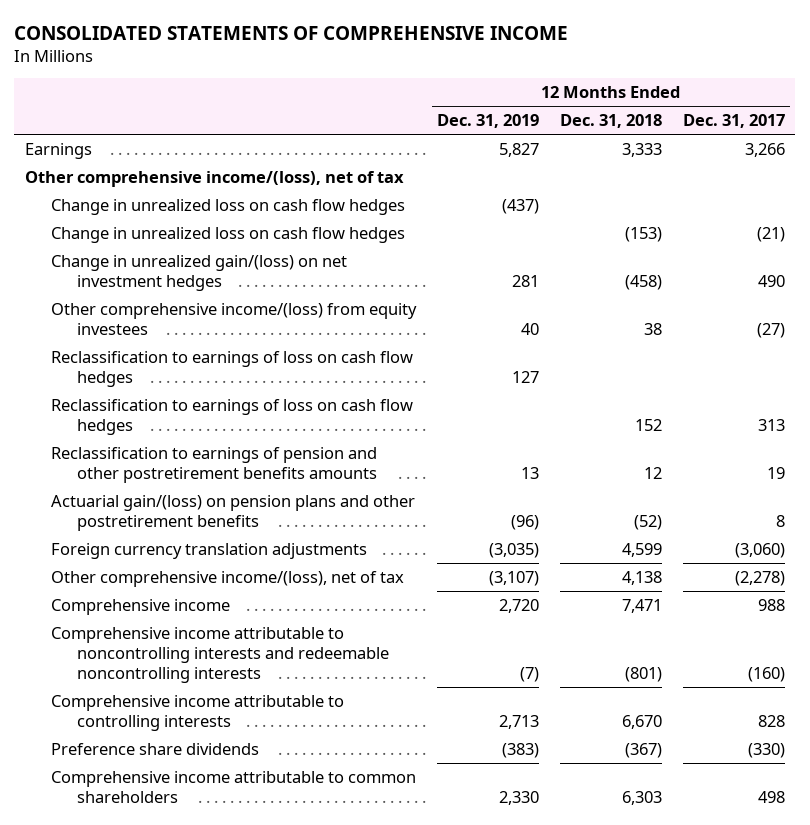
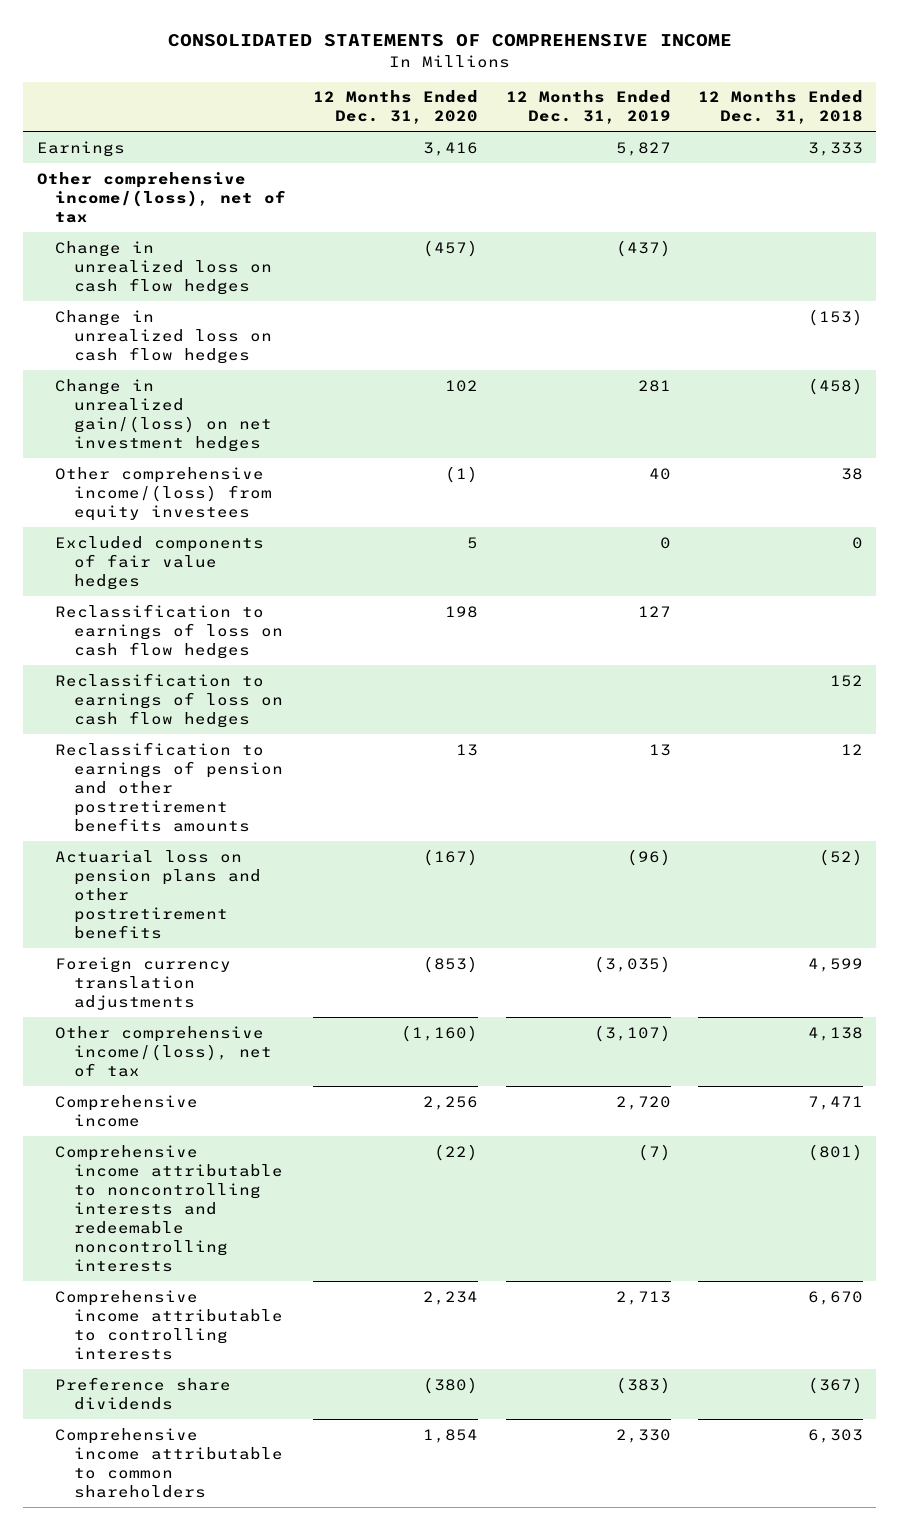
[682,114,785,129] Dec. 31, 2017 -> none
none -> [313,90,479,125] 12 Months Ended Dec. 31, 2020
none -> [55,535,265,590] Excluded components of fair value hedges
[51,494,416,531] Actuarial gain/(loss) on pension plans and other postretirement benefits -> [55,849,261,939] Actuarial loss on pension plans and other postretirement benefits

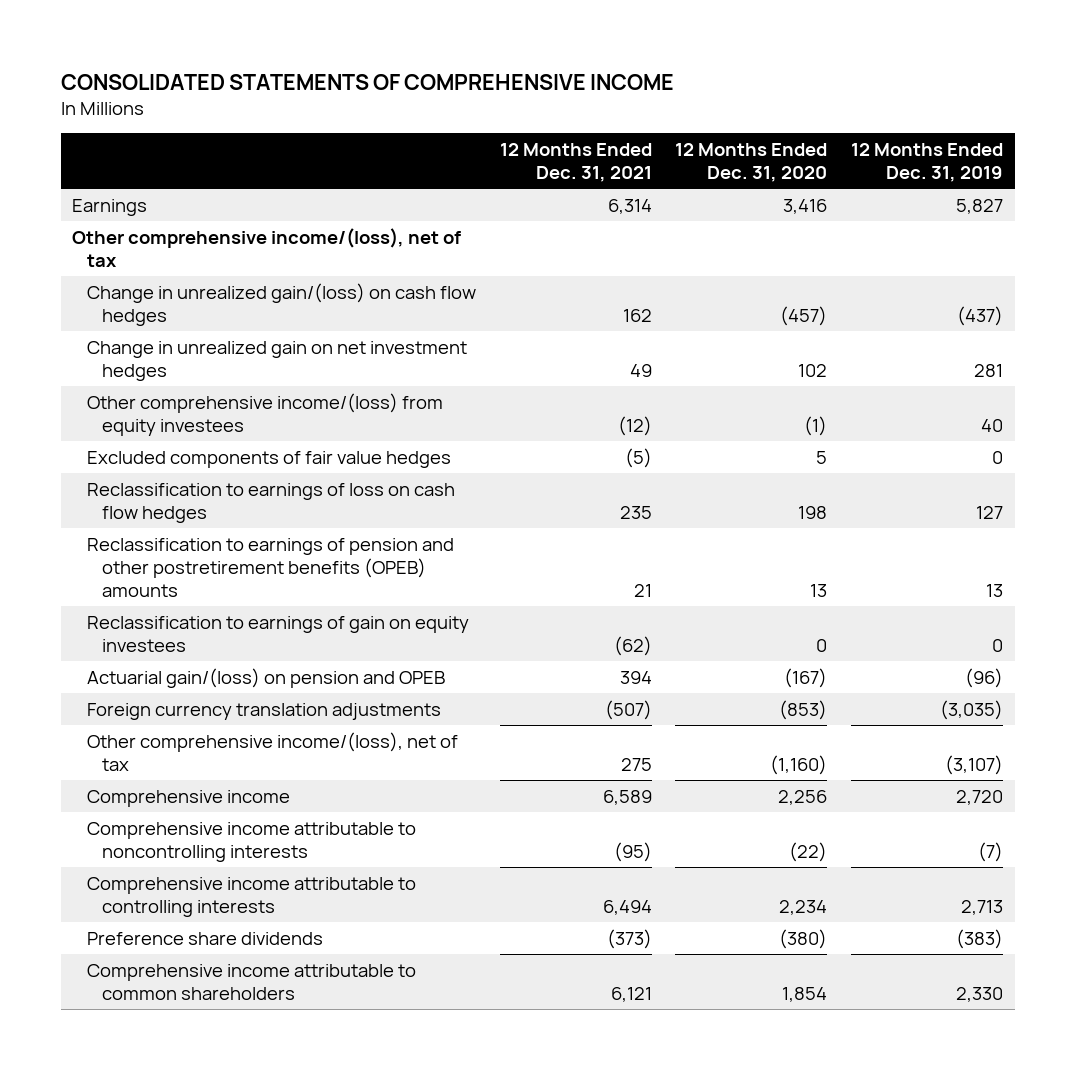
[697,90,863,125] 12 Months Ended Dec. 31, 2018 -> none
none -> [499,142,652,183] 12 Months Ended Dec. 31, 2021
[55,309,272,364] Change in unrealized loss on cash flow hedges -> none
[55,240,272,295] Change in unrealized loss on cash flow hedges -> [87,282,477,326] Change in unrealized gain/(loss) on cash flow hedges
[55,378,272,452] Change in unrealized gain/(loss) on net investment hedges -> [87,340,468,381] Change in unrealized gain on net investment hedges
[55,672,283,728] Reclassification to earnings of loss on cash flow hedges -> none
[55,741,283,832] Reclassification to earnings of pension and other postretirement benefits amounts -> [87,537,455,597] Reclassification to earnings of pension and other postretirement benefits (OPEB) amounts
none -> [87,615,470,652] Reclassification to earnings of gain on equity investees
[55,849,261,939] Actuarial loss on pension plans and other postretirement benefits -> [87,667,446,688] Actuarial gain/(loss) on pension and OPEB
[55,1144,283,1272] Comprehensive income attributable to noncontrolling interests and redeemable noncontrolling interests -> [87,821,417,862] Comprehensive income attributable to noncontrolling interests

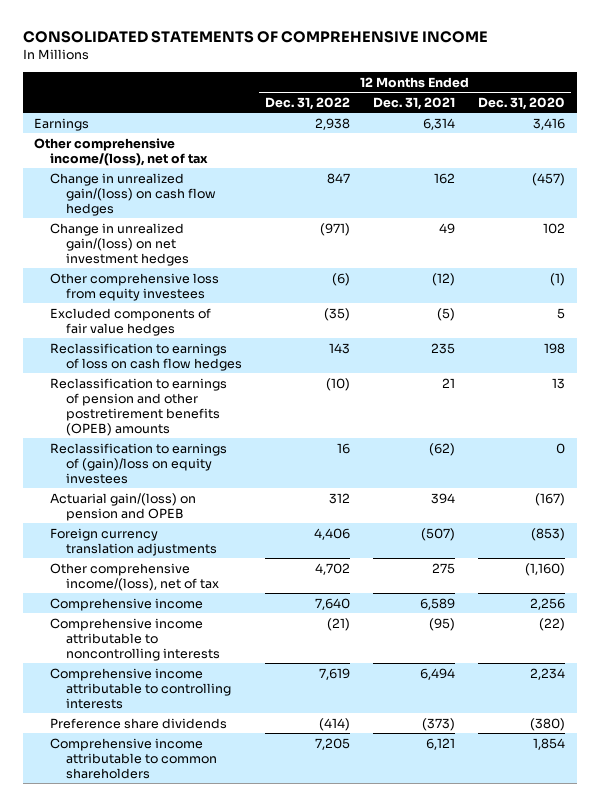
[851,142,1004,183] 12 Months Ended Dec. 31, 2019 -> none
none -> [265,96,351,110] Dec. 31, 2022
[87,340,468,381] Change in unrealized gain on net investment hedges -> [50,222,190,266] Change in unrealized gain/(loss) on net investment hedges
[87,392,444,436] Other comprehensive income/(loss) from equity investees -> [50,272,220,301] Other comprehensive loss from equity investees
[87,615,470,652] Reclassification to earnings of gain on equity investees -> [50,442,228,484] Reclassification to earnings of (gain)/loss on equity investees

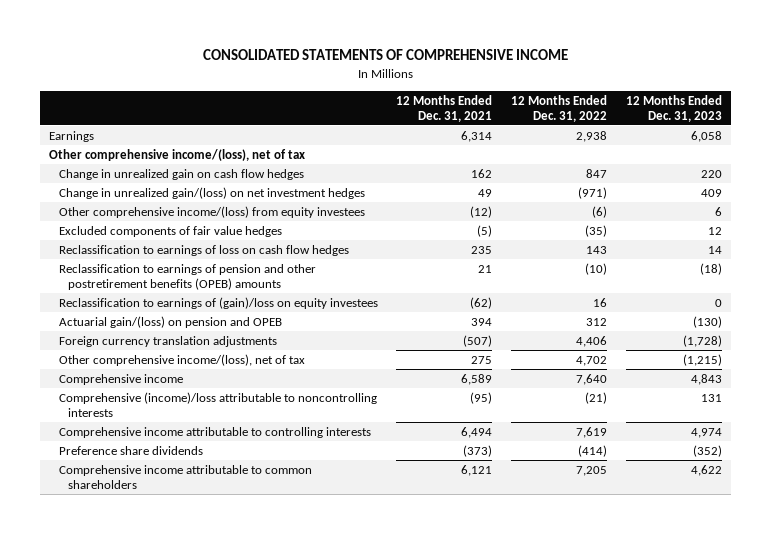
[478,96,566,110] Dec. 31, 2020 -> none
none -> [625,94,722,122] 12 Months Ended Dec. 31, 2023
[50,172,217,216] Change in unrealized gain/(loss) on cash flow hedges -> [58,168,304,180] Change in unrealized gain on cash flow hedges
[50,272,220,301] Other comprehensive loss from equity investees -> [58,205,365,218] Other comprehensive income/(loss) from equity investees
[50,617,221,661] Comprehensive income attributable to noncontrolling interests -> [58,391,377,417] Comprehensive (income)/loss attributable to noncontrolling interests

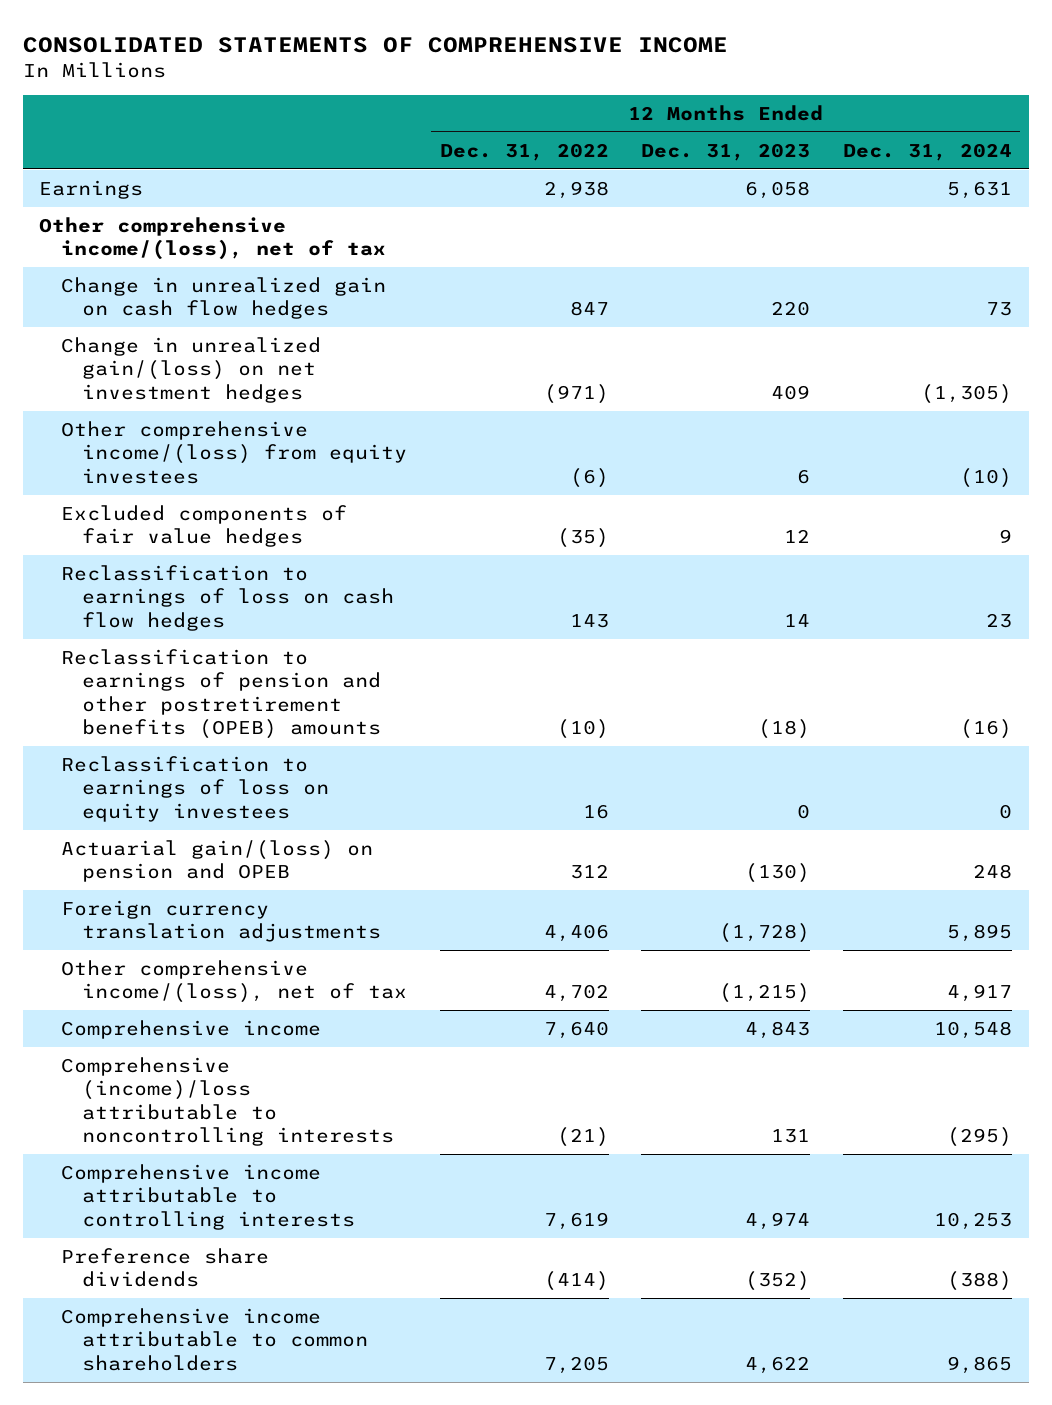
[396,94,493,122] 12 Months Ended Dec. 31, 2021 -> none
none -> [843,142,1013,161] Dec. 31, 2024
[58,296,378,309] Reclassification to earnings of (gain)/loss on equity investees -> [60,755,329,822] Reclassification to earnings of loss on equity investees

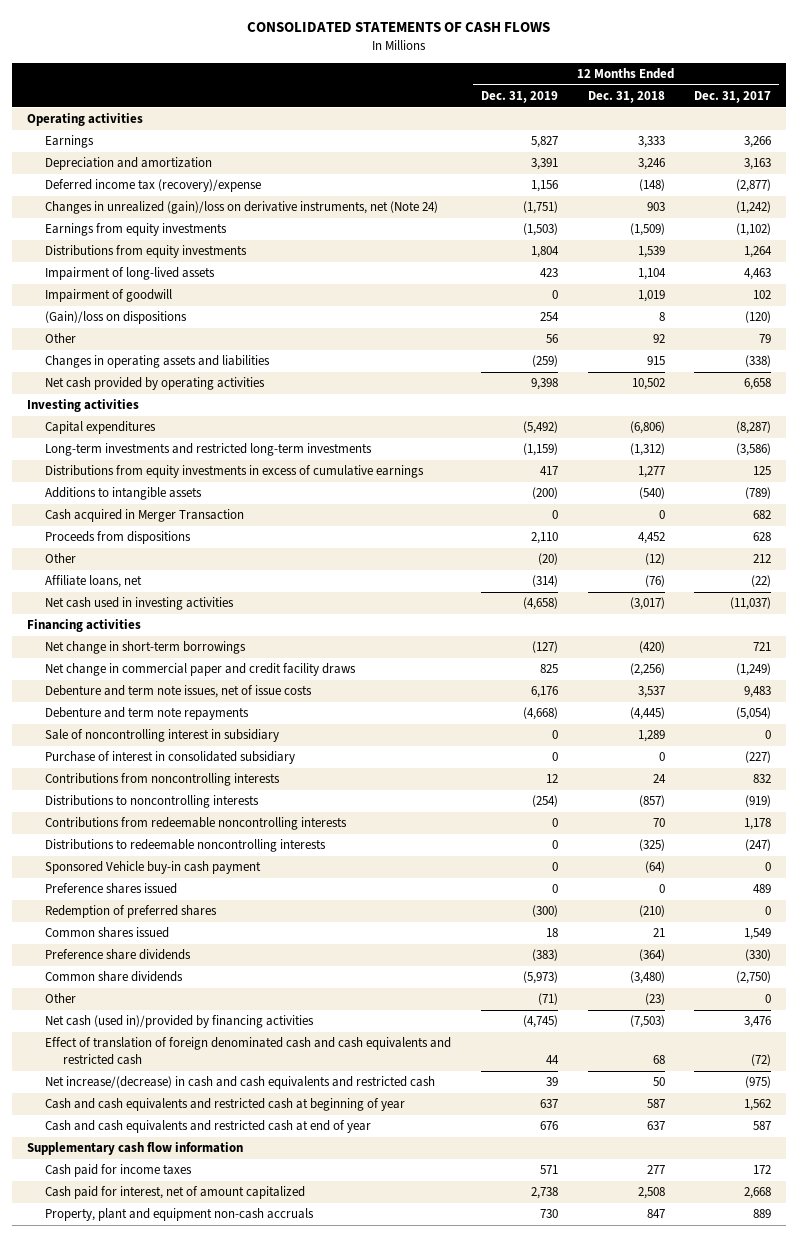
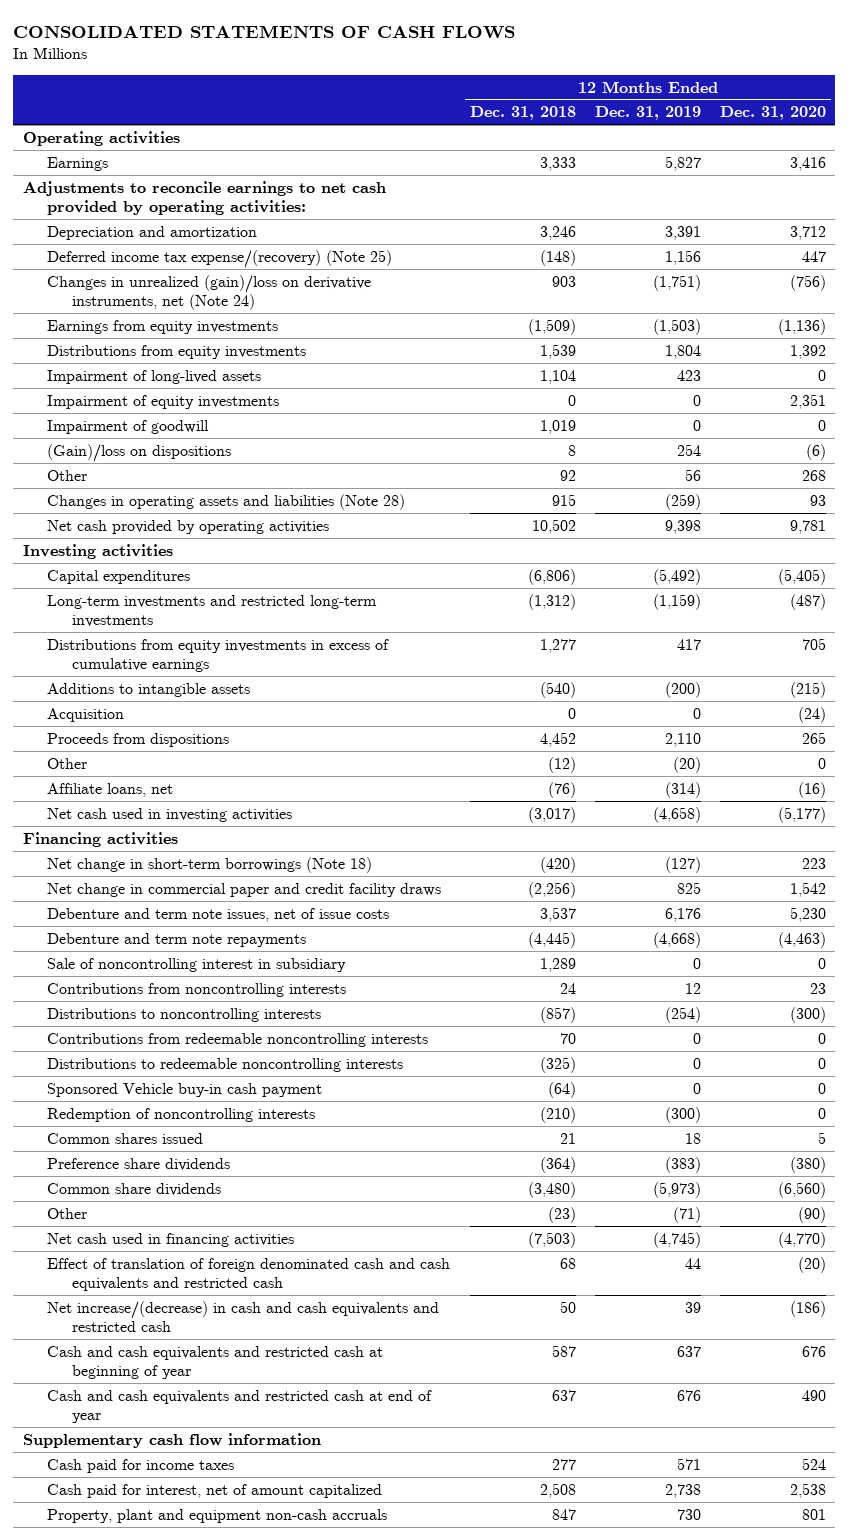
[694,91,772,104] Dec. 31, 2017 -> none
none -> [719,106,826,121] Dec. 31, 2020
none -> [22,180,386,216] Adjustments to reconcile earnings to net cash provided by operating activities:
[44,179,261,193] Deferred income tax (recovery)/expense -> [47,249,393,268] Deferred income tax expense/(recovery) (Note 25)
none -> [47,394,280,409] Impairment of equity investments
[44,355,270,369] Changes in operating assets and liabilities -> [47,493,406,510] Changes in operating assets and liabilities (Note 28)
[44,509,244,523] Cash acquired in Merger Transaction -> none
none -> [47,707,125,722] Acquisition
[44,641,246,655] Net change in short-term borrowings -> [47,856,373,873] Net change in short-term borrowings (Note 18)
[44,751,295,765] Purchase of interest in consolidated subsidiary -> none
[44,883,177,895] Preference shares issued -> none
[44,905,217,919] Redemption of preferred shares -> [47,1107,316,1122] Redemption of noncontrolling interests
[44,1015,314,1029] Net cash (used in)/provided by financing activities -> [47,1232,295,1247] Net cash used in financing activities

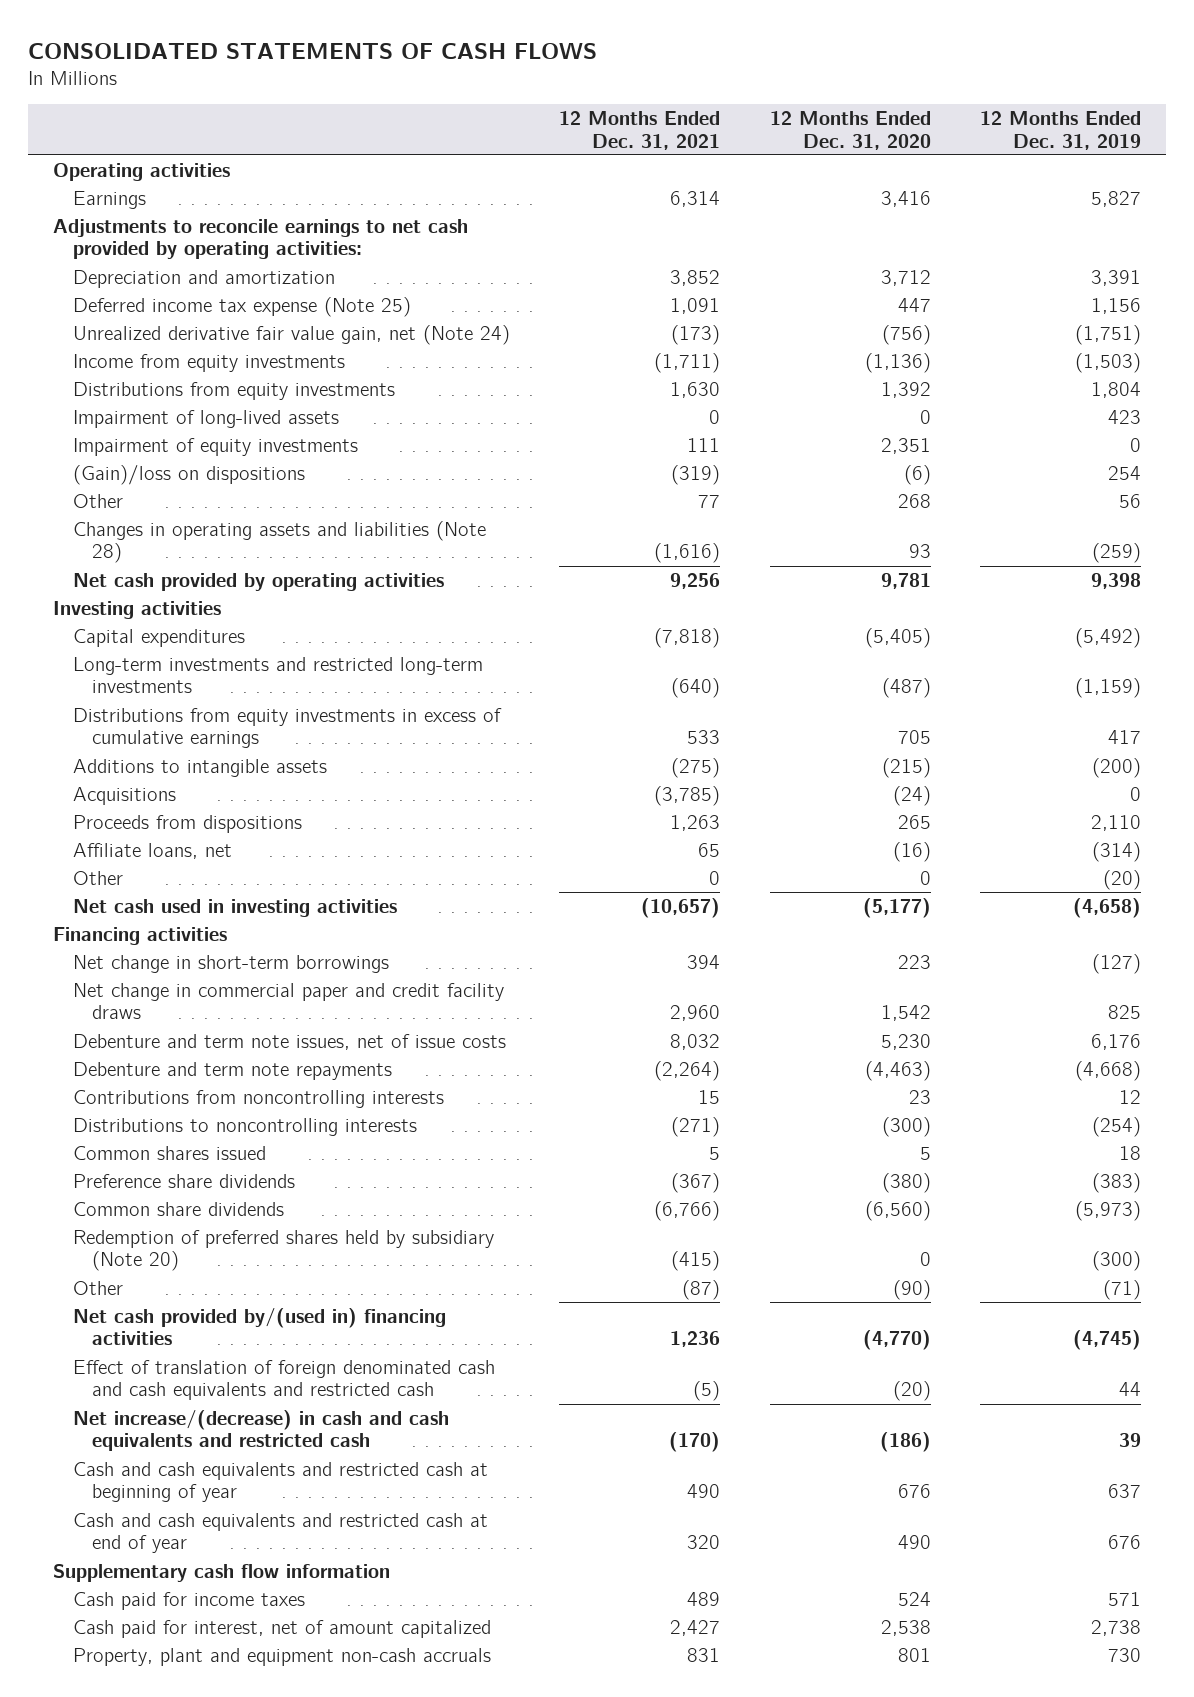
[469,106,576,121] Dec. 31, 2018 -> none
none -> [559,110,721,150] 12 Months Ended Dec. 31, 2021
[47,249,393,268] Deferred income tax expense/(recovery) (Note 25) -> [72,296,411,317] Deferred income tax expense (Note 25)
[47,274,372,311] Changes in unrealized (gain)/loss on derivative instruments, net (Note 24) -> [72,324,510,345] Unrealized derivative fair value gain, net (Note 24)
[47,319,279,334] Earnings from equity investments -> [72,353,345,372] Income from equity investments
[47,419,210,434] Impairment of goodwill -> none
[47,707,125,722] Acquisition -> [72,786,176,805] Acquisitions
[47,757,88,769] Other -> [72,870,123,885] Other
[47,856,373,873] Net change in short-term borrowings (Note 18) -> [72,954,389,973] Net change in short-term borrowings
[47,957,347,972] Sale of noncontrolling interest in subsidiary -> none
[47,1032,429,1047] Contributions from redeemable noncontrolling interests -> none
[47,1057,404,1072] Distributions to redeemable noncontrolling interests -> none
[47,1082,323,1097] Sponsored Vehicle buy-in cash payment -> none
[47,1107,316,1122] Redemption of noncontrolling interests -> none
none -> [72,1229,494,1272] Redemption of preferred shares held by subsidiary (Note 20)
[47,1232,295,1247] Net cash used in financing activities -> [72,1307,446,1346] Net cash provided by/(used in) financing activities

